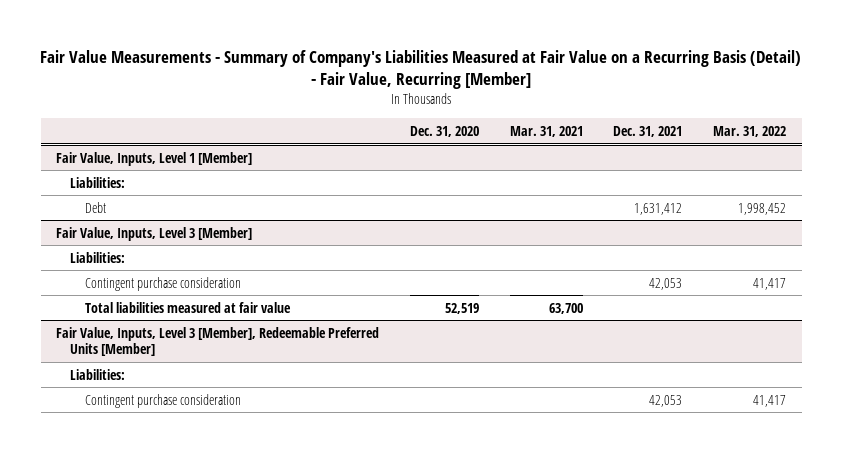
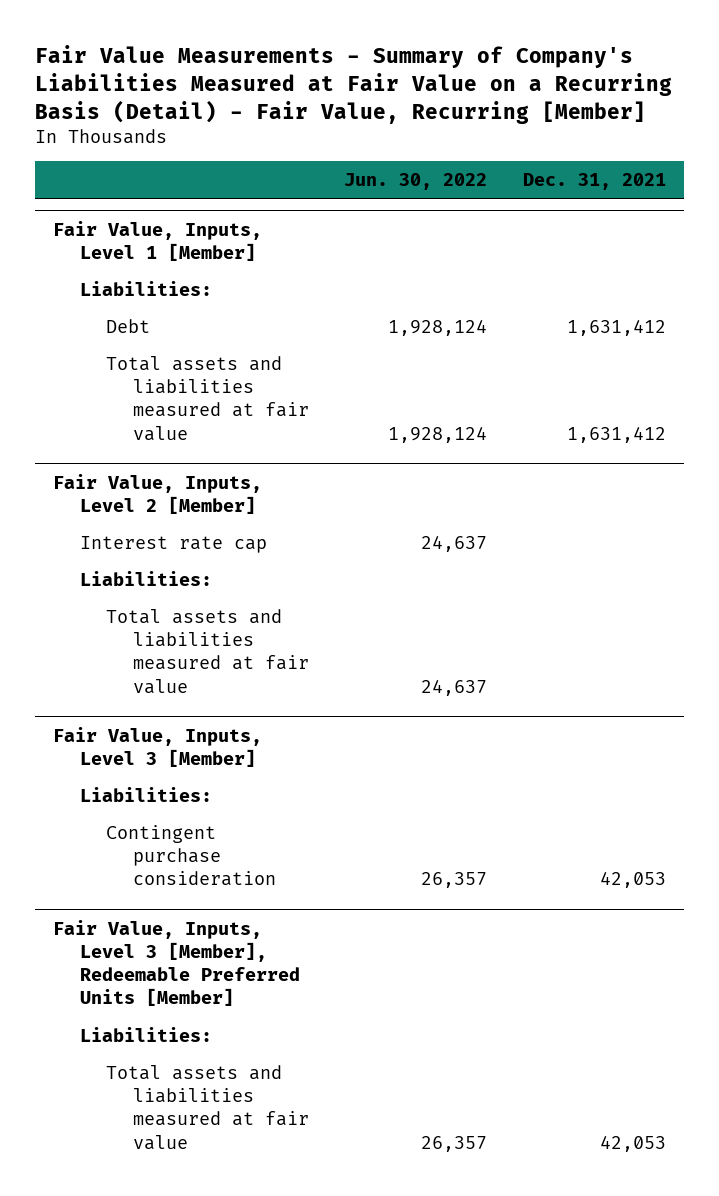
[409,125,479,137] Dec. 31, 2020 -> none
[509,125,583,137] Mar. 31, 2021 -> none
[713,125,787,137] Mar. 31, 2022 -> none
none -> [344,172,488,190] Jun. 30, 2022
none -> [106,355,309,441] Total assets and liabilities measured at fair value
none -> [53,473,263,514] Fair Value, Inputs, Level 2 [Member]
none -> [79,535,267,553] Interest rate cap
none -> [79,570,212,586] Liabilities:
none -> [106,608,309,694] Total assets and liabilities measured at fair value
[85,301,292,313] Total liabilities measured at fair value -> none
[85,393,242,408] Contingent purchase consideration -> [106,1064,309,1150] Total assets and liabilities measured at fair value

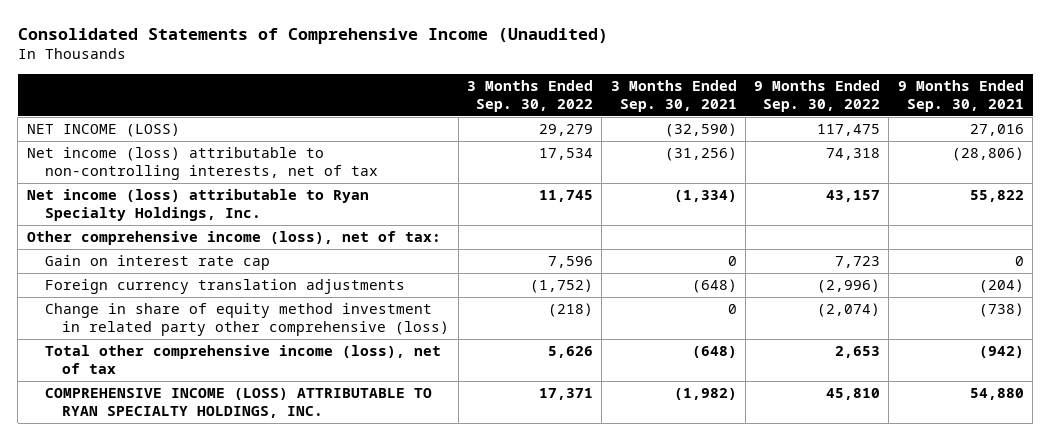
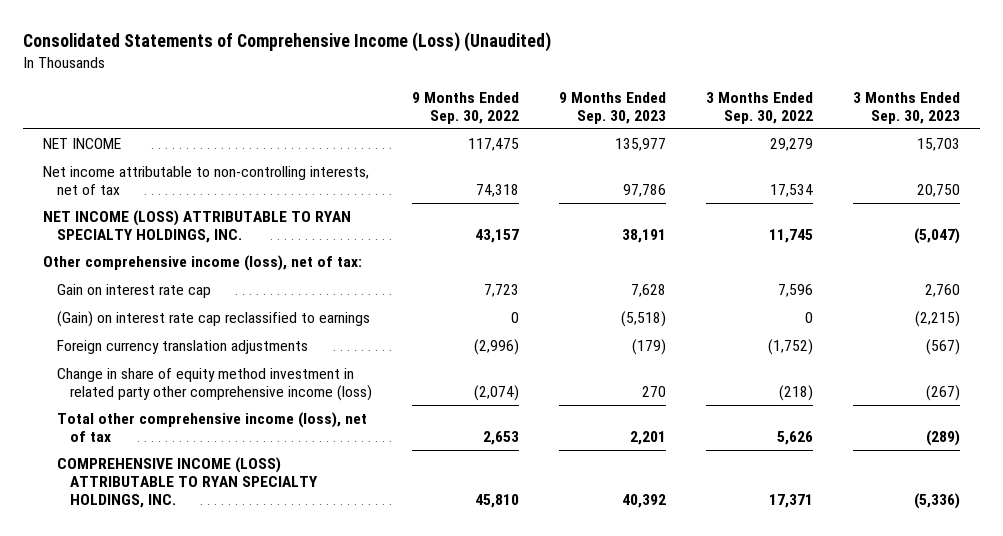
[17,28,608,45] Consolidated Statements of Comprehensive Income (Unaudited) -> [23,32,552,53] Consolidated Statements of Comprehensive Income (Loss) (Unaudited)
[610,80,737,112] 3 Months Ended Sep. 30, 2021 -> none
[897,80,1024,112] 9 Months Ended Sep. 30, 2021 -> none
none -> [558,91,666,124] 9 Months Ended Sep. 30, 2023
none -> [852,91,960,124] 3 Months Ended Sep. 30, 2023
[26,123,180,138] NET INCOME (LOSS) -> [43,138,122,150] NET INCOME
[26,147,378,181] Net income (loss) attributable to non-controlling interests, net of tax -> [43,166,370,196] Net income attributable to non-controlling interests, net of tax
[26,189,369,222] Net income (loss) attributable to Ryan Specialty Holdings, Inc. -> [43,210,352,244] NET INCOME (LOSS) ATTRIBUTABLE TO RYAN SPECIALTY HOLDINGS, INC.
none -> [56,311,370,328] (Gain) on interest rate cap reclassified to earnings
[44,303,450,337] Change in share of equity method investment in related party other comprehensive (loss) -> [56,368,372,402] Change in share of equity method investment in related party other comprehensive income (loss)

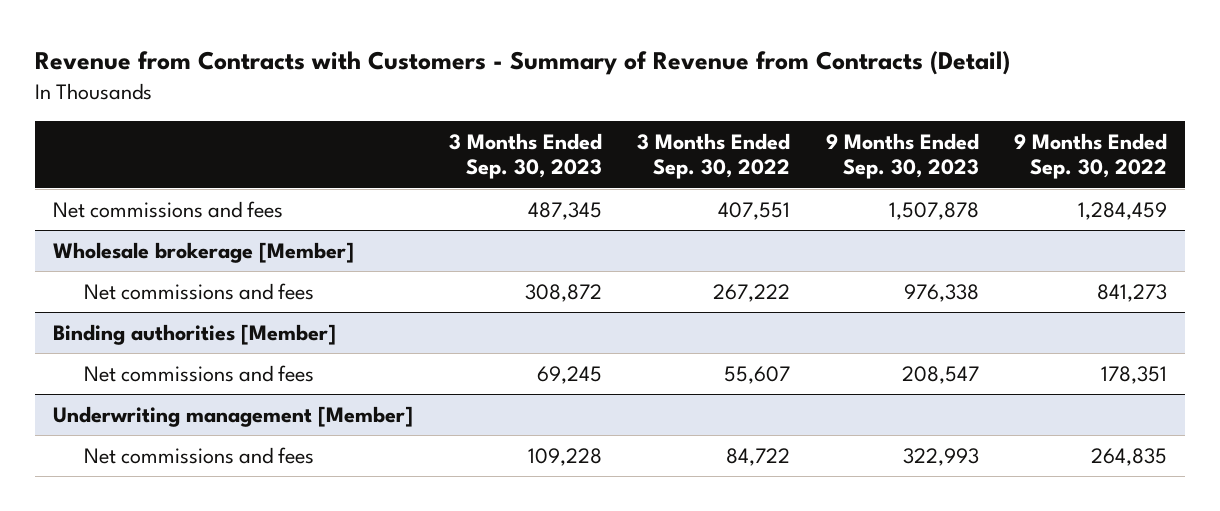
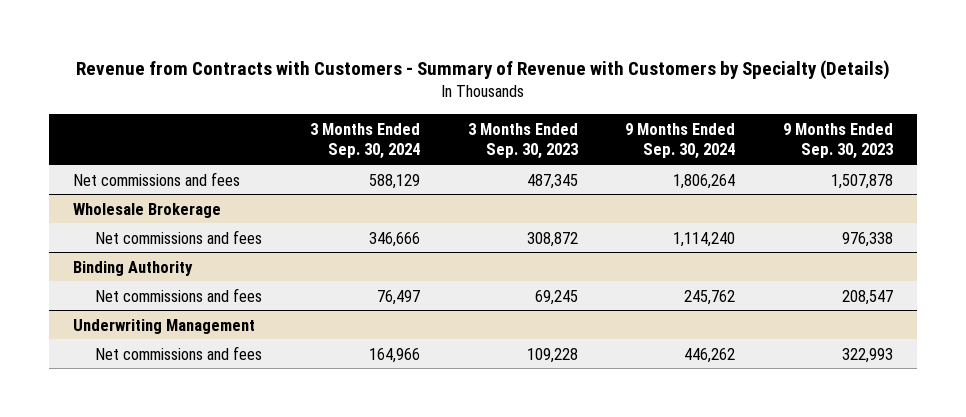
[35,51,1011,76] Revenue from Contracts with Customers - Summary of Revenue from Contracts (Detail) -> [75,59,890,80] Revenue from Contracts with Customers - Summary of Revenue with Customers by Specialty (Details)
[637,132,791,180] 3 Months Ended Sep. 30, 2022 -> none
[1014,132,1168,180] 9 Months Ended Sep. 30, 2022 -> none
none -> [309,122,420,160] 3 Months Ended Sep. 30, 2024
none -> [625,122,736,160] 9 Months Ended Sep. 30, 2024
[53,241,355,263] Wholesale brokerage [Member] -> [72,202,221,218] Wholesale Brokerage
[53,323,337,345] Binding authorities [Member] -> [72,260,193,276] Binding Authority
[53,405,414,427] Underwriting management [Member] -> [72,318,255,334] Underwriting Management

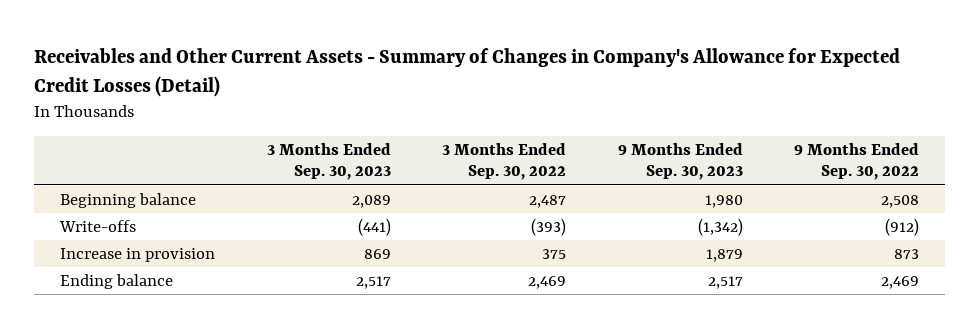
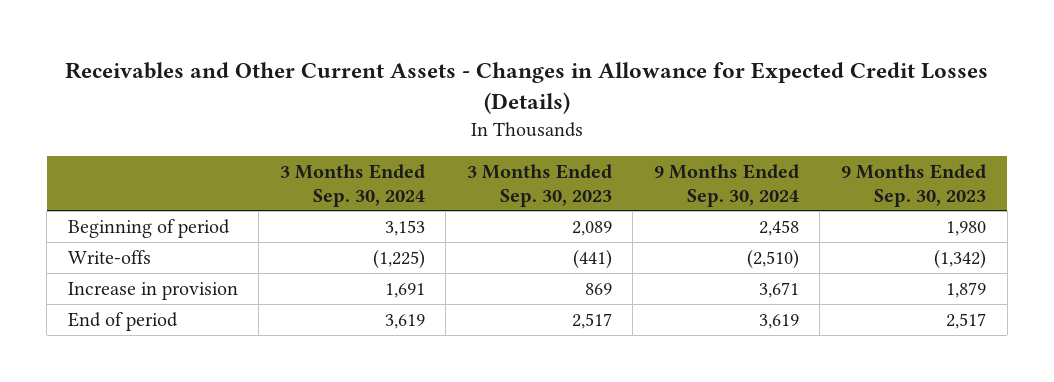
[34,48,901,98] Receivables and Other Current Assets - Summary of Changes in Company's Allowance for Expected Credit Losses (Detail) -> [64,62,988,115] Receivables and Other Current Assets - Changes in Allowance for Expected Credit Losses (Details)
[442,142,567,181] 3 Months Ended Sep. 30, 2022 -> none
[794,142,920,181] 9 Months Ended Sep. 30, 2022 -> none
none -> [279,164,425,207] 3 Months Ended Sep. 30, 2024
none -> [653,164,799,207] 9 Months Ended Sep. 30, 2024
[60,193,197,209] Beginning balance -> [67,218,230,238] Beginning of period
[60,274,174,290] Ending balance -> [67,311,178,331] End of period

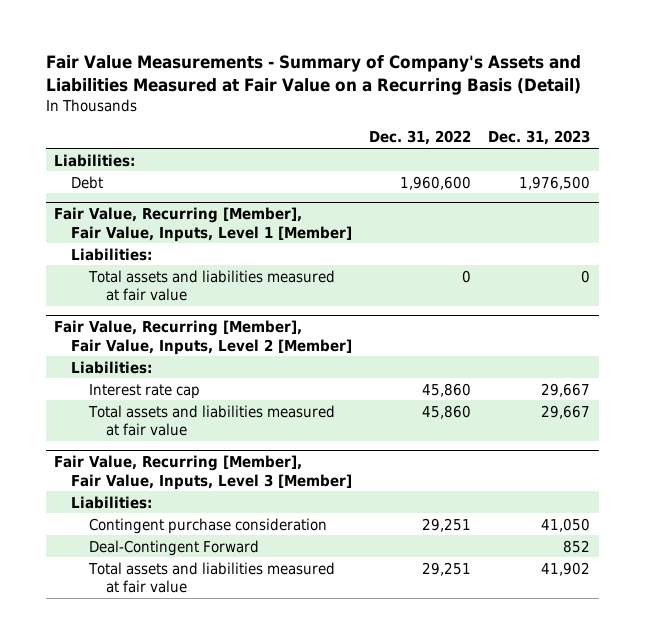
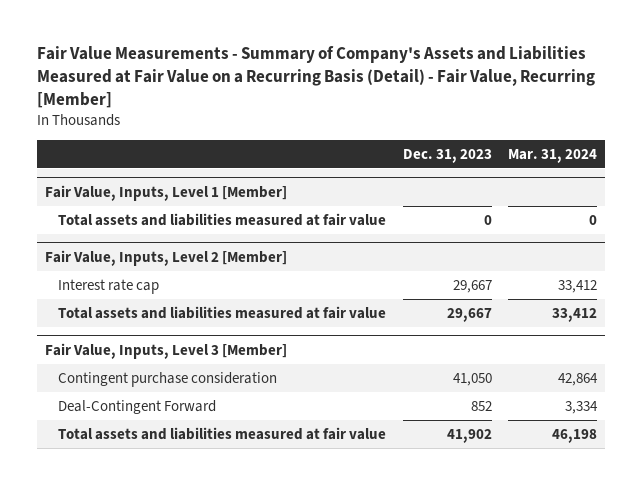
[45,55,581,96] Fair Value Measurements - Summary of Company's Assets and Liabilities Measured at Fair Value on a Recurring Basis (Detail) -> [36,46,595,109] Fair Value Measurements - Summary of Company's Assets and Liabilities Measured at Fair Value on a Recurring Basis (Detail) - Fair Value, Recurring [Member]
[369,130,472,146] Dec. 31, 2022 -> none
none -> [507,148,597,163] Mar. 31, 2024
[54,153,136,167] Liabilities: -> none
[71,175,104,189] Debt -> none
[71,247,153,261] Liabilities: -> none
[54,206,353,242] Fair Value, Recurring [Member], Fair Value, Inputs, Level 1 [Member] -> [44,184,287,201] Fair Value, Inputs, Level 1 [Member]
[71,360,153,374] Liabilities: -> none
[54,319,353,355] Fair Value, Recurring [Member], Fair Value, Inputs, Level 2 [Member] -> [44,249,287,266] Fair Value, Inputs, Level 2 [Member]
[71,495,153,509] Liabilities: -> none
[54,454,353,490] Fair Value, Recurring [Member], Fair Value, Inputs, Level 3 [Member] -> [44,342,287,359] Fair Value, Inputs, Level 3 [Member]

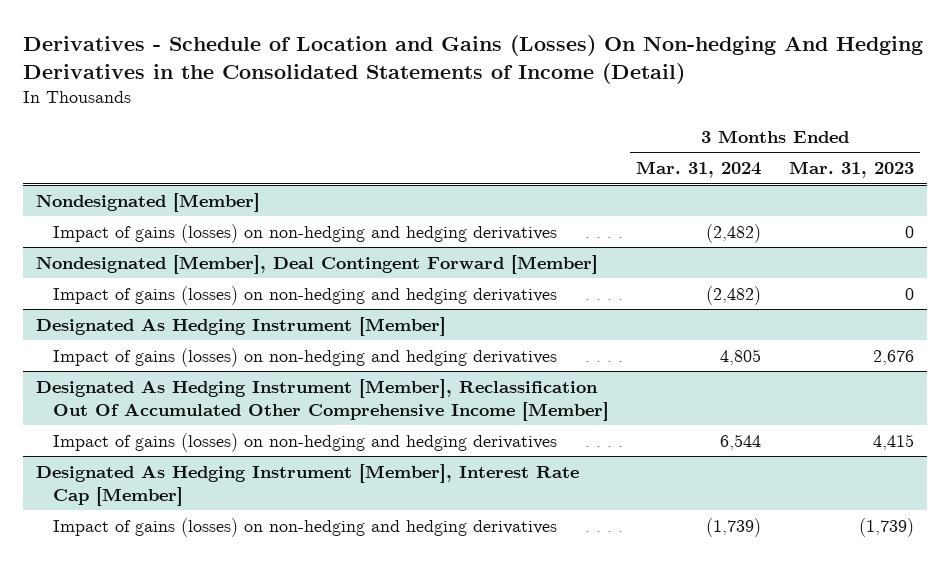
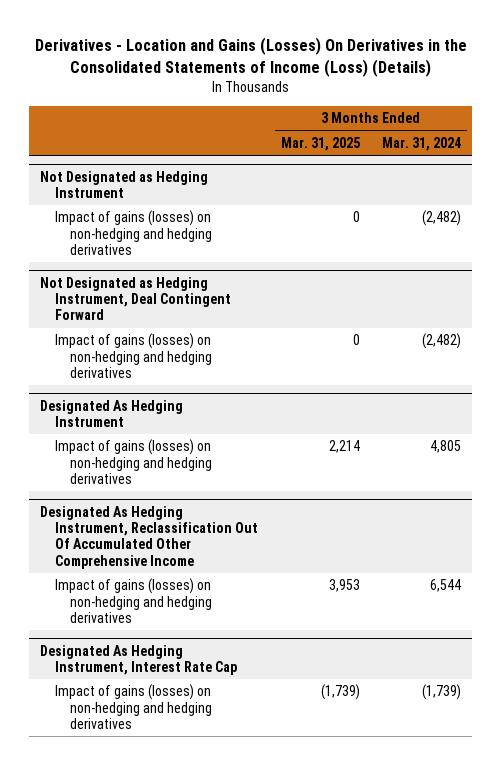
[22,34,923,84] Derivatives - Schedule of Location and Gains (Losses) On Non-hedging And Hedging Derivatives in the Consolidated Statements of Income (Detail) -> [34,36,467,77] Derivatives - Location and Gains (Losses) On Derivatives in the Consolidated Statements of Income (Loss) (Details)
[788,161,914,179] Mar. 31, 2023 -> none
none -> [280,137,360,152] Mar. 31, 2025
[36,192,261,212] Nondesignated [Member] -> [40,170,209,198] Not Designated as Hedging Instrument
[36,254,599,274] Nondesignated [Member], Deal Contingent Forward [Member] -> none
none -> [40,276,232,321] Not Designated as Hedging Instrument, Deal Contingent Forward
[36,316,447,336] Designated As Hedging Instrument [Member] -> [40,399,184,427] Designated As Hedging Instrument
[36,378,610,421] Designated As Hedging Instrument [Member], Reclassification Out Of Accumulated Other Comprehensive Income [Member] -> [40,505,259,569] Designated As Hedging Instrument, Reclassification Out Of Accumulated Other Comprehensive Income
[36,463,580,506] Designated As Hedging Instrument [Member], Interest Rate Cap [Member] -> [40,644,238,675] Designated As Hedging Instrument, Interest Rate Cap

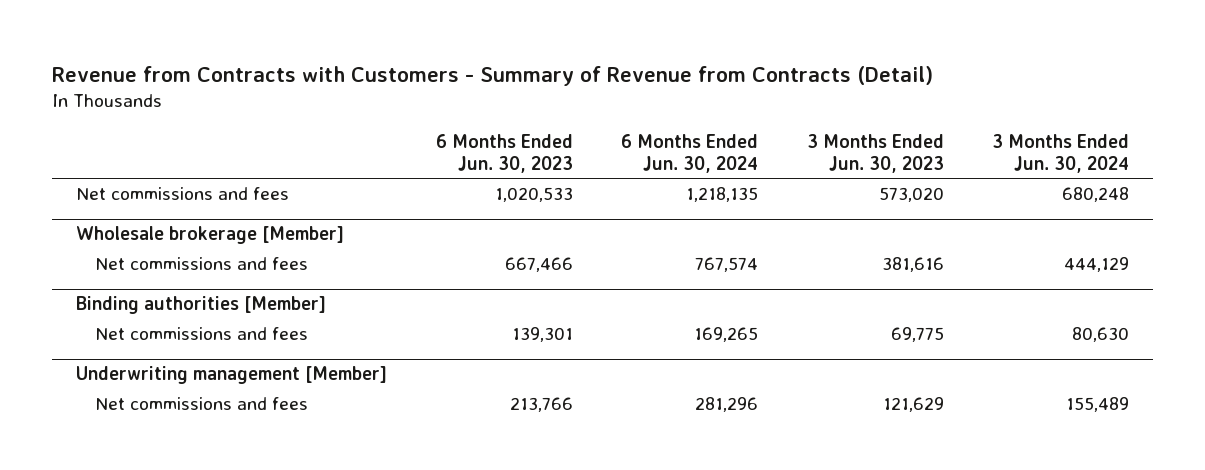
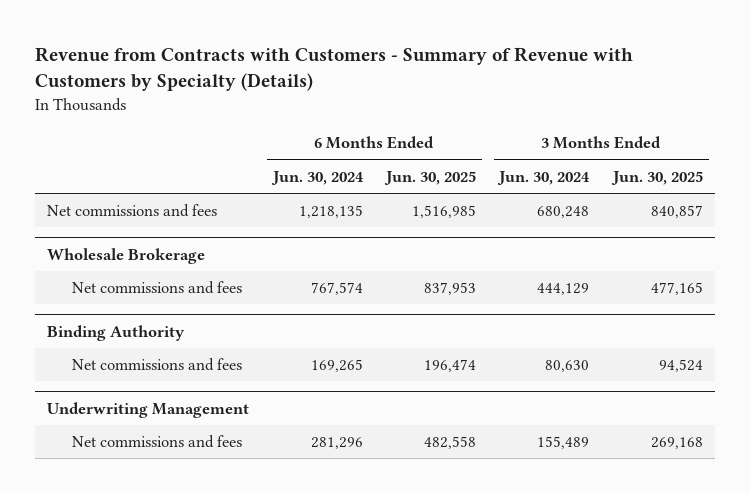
[51,65,933,86] Revenue from Contracts with Customers - Summary of Revenue from Contracts (Detail) -> [35,47,634,92] Revenue from Contracts with Customers - Summary of Revenue with Customers by Specialty (Details)
[435,133,573,174] 6 Months Ended Jun. 30, 2023 -> none
[806,133,944,174] 3 Months Ended Jun. 30, 2023 -> none
none -> [384,170,477,185] Jun. 30, 2025
none -> [610,170,703,185] Jun. 30, 2025
[76,226,345,245] Wholesale brokerage [Member] -> [47,247,206,264] Wholesale Brokerage
[76,296,327,315] Binding authorities [Member] -> [47,324,186,341] Binding Authority
[76,366,388,385] Underwriting management [Member] -> [47,401,250,418] Underwriting Management

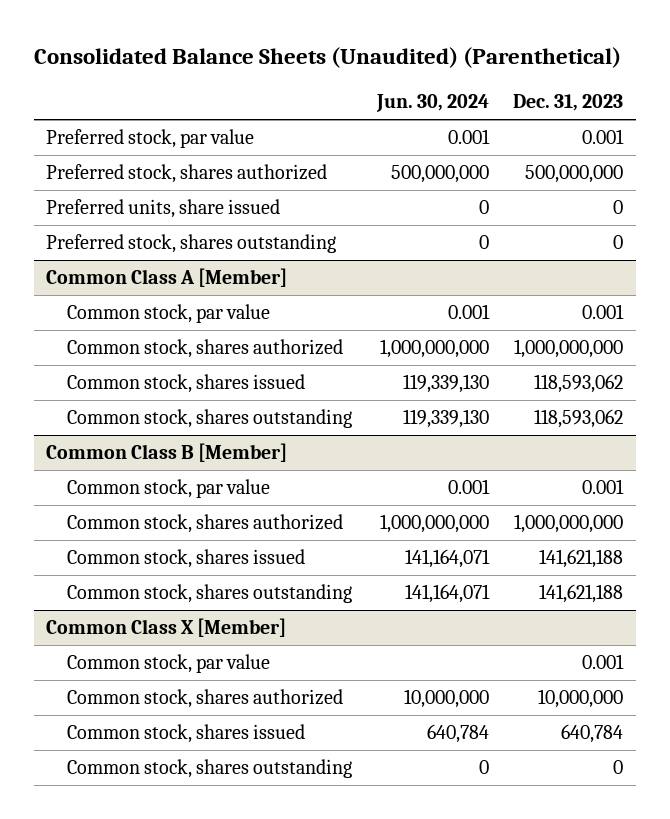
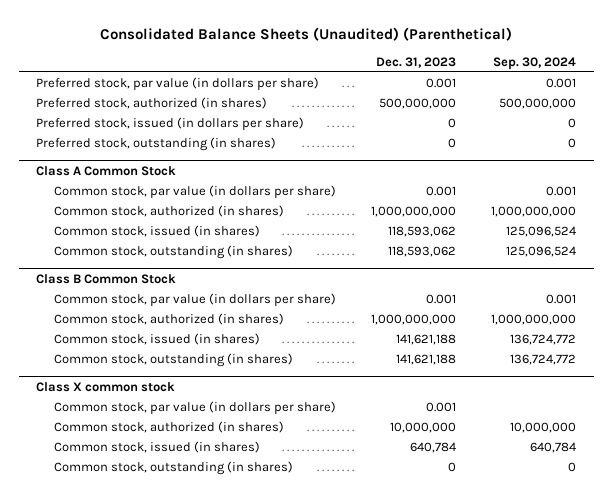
[375,94,489,113] Jun. 30, 2024 -> none
none -> [493,56,577,70] Sep. 30, 2024
[46,129,255,149] Preferred stock, par value -> [36,76,320,91] Preferred stock, par value (in dollars per share)
[46,164,328,184] Preferred stock, shares authorized -> [36,96,268,109] Preferred stock, authorized (in shares)
[46,199,281,219] Preferred units, share issued -> [36,116,305,131] Preferred stock, issued (in dollars per share)
[46,234,337,254] Preferred stock, shares outstanding -> [36,136,277,151] Preferred stock, outstanding (in shares)
[46,268,288,288] Common Class A [Member] -> [36,165,177,176] Class A Common Stock
[66,304,270,324] Common stock, par value -> [53,184,336,199] Common stock, par value (in dollars per share)
[66,339,343,359] Common stock, shares authorized -> [53,204,284,217] Common stock, authorized (in shares)
[66,374,305,394] Common stock, shares issued -> [53,224,260,237] Common stock, issued (in shares)
[66,409,352,429] Common stock, shares outstanding -> [53,244,293,259] Common stock, outstanding (in shares)
[46,443,288,463] Common Class B [Member] -> [36,273,177,284] Class B Common Stock
[66,479,270,499] Common stock, par value -> [53,292,336,307] Common stock, par value (in dollars per share)
[66,514,343,534] Common stock, shares authorized -> [53,312,284,325] Common stock, authorized (in shares)
[66,549,305,569] Common stock, shares issued -> [53,332,260,345] Common stock, issued (in shares)
[66,584,352,604] Common stock, shares outstanding -> [53,352,293,367] Common stock, outstanding (in shares)
[46,618,287,638] Common Class X [Member] -> [36,381,176,392] Class X common stock
[66,654,270,674] Common stock, par value -> [53,400,336,415] Common stock, par value (in dollars per share)
[66,689,343,709] Common stock, shares authorized -> [53,420,284,433] Common stock, authorized (in shares)
[66,724,305,744] Common stock, shares issued -> [53,440,260,453] Common stock, issued (in shares)
[66,759,352,779] Common stock, shares outstanding -> [53,460,293,475] Common stock, outstanding (in shares)

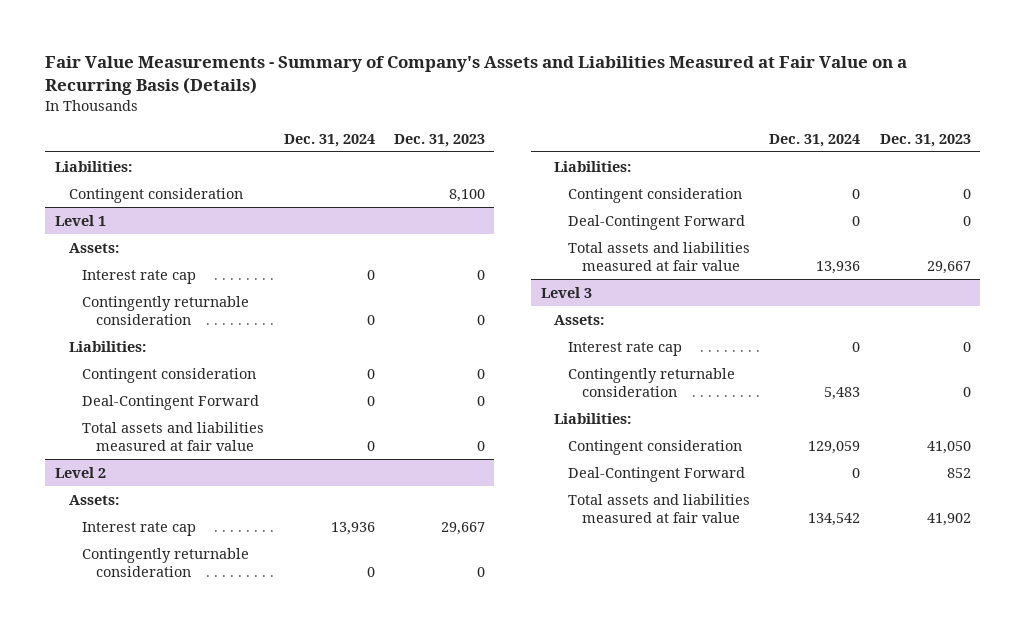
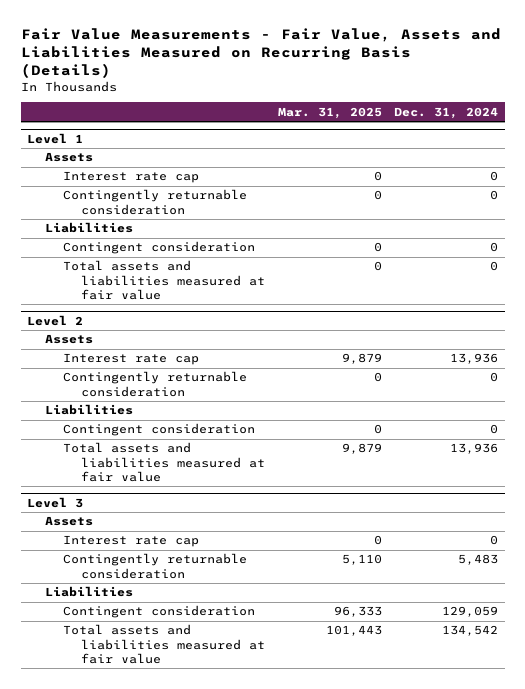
[45,56,908,95] Fair Value Measurements - Summary of Company's Assets and Liabilities Measured at Fair Value on a Recurring Basis (Details) -> [20,27,501,79] Fair Value Measurements - Fair Value, Assets and Liabilities Measured on Recurring Basis (Details)
[393,133,485,147] Dec. 31, 2023 -> none
none -> [277,106,382,119] Mar. 31, 2025
[54,160,132,172] Liabilities: -> none
[68,187,243,203] Contingent consideration -> none
[68,242,119,253] Assets: -> [44,152,93,163] Assets
[68,340,146,352] Liabilities: -> [44,222,133,234] Liabilities
[82,394,260,410] Deal-Contingent Forward -> none
[68,494,119,505] Assets: -> [44,334,93,345] Assets
[554,160,632,172] Liabilities: -> [44,404,133,416] Liabilities
[568,214,746,230] Deal-Contingent Forward -> none
[554,314,605,325] Assets: -> [44,516,93,527] Assets
[554,412,632,424] Liabilities: -> [44,586,133,598] Liabilities
[568,466,746,482] Deal-Contingent Forward -> none

